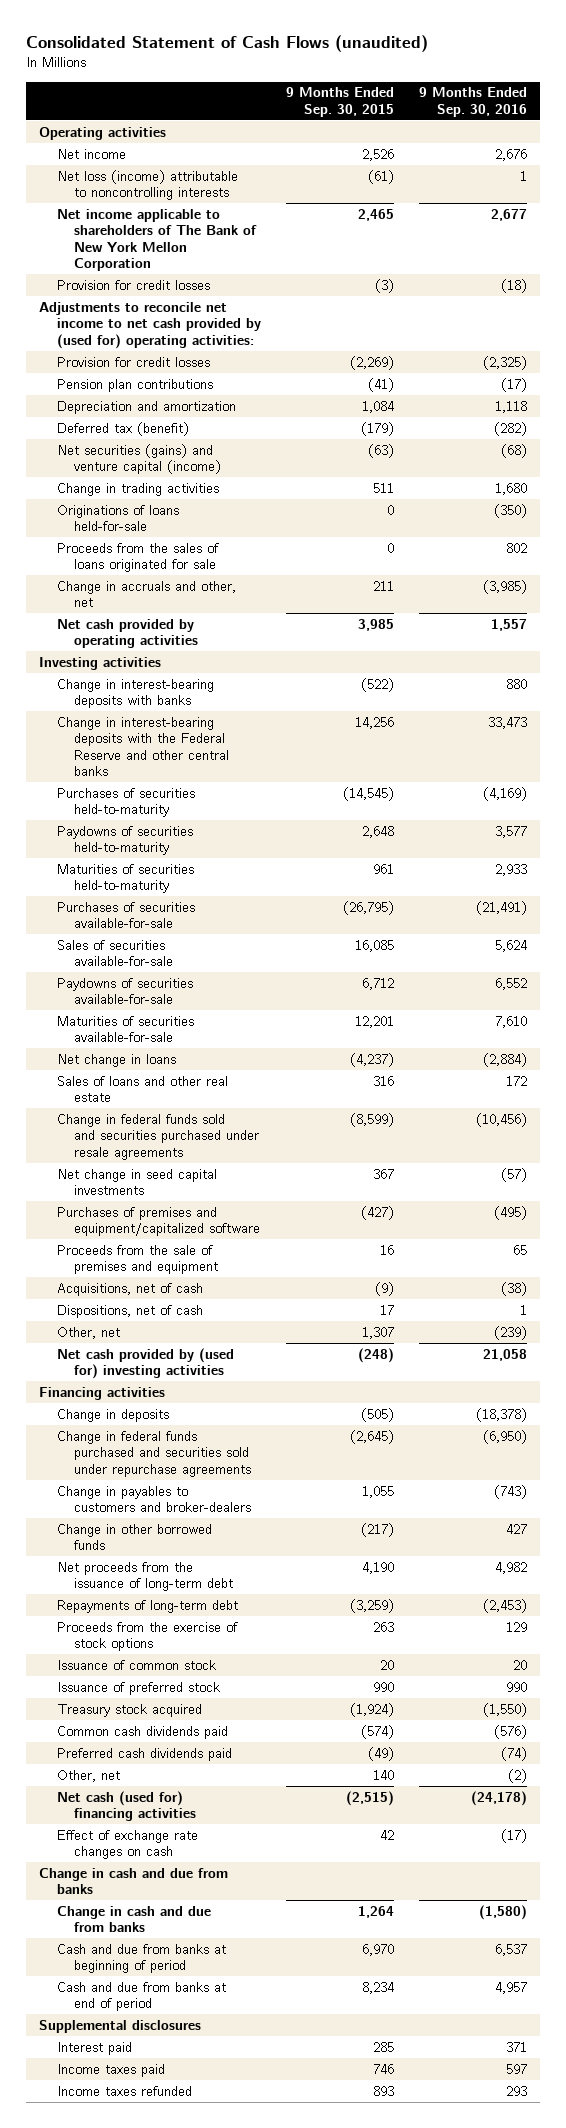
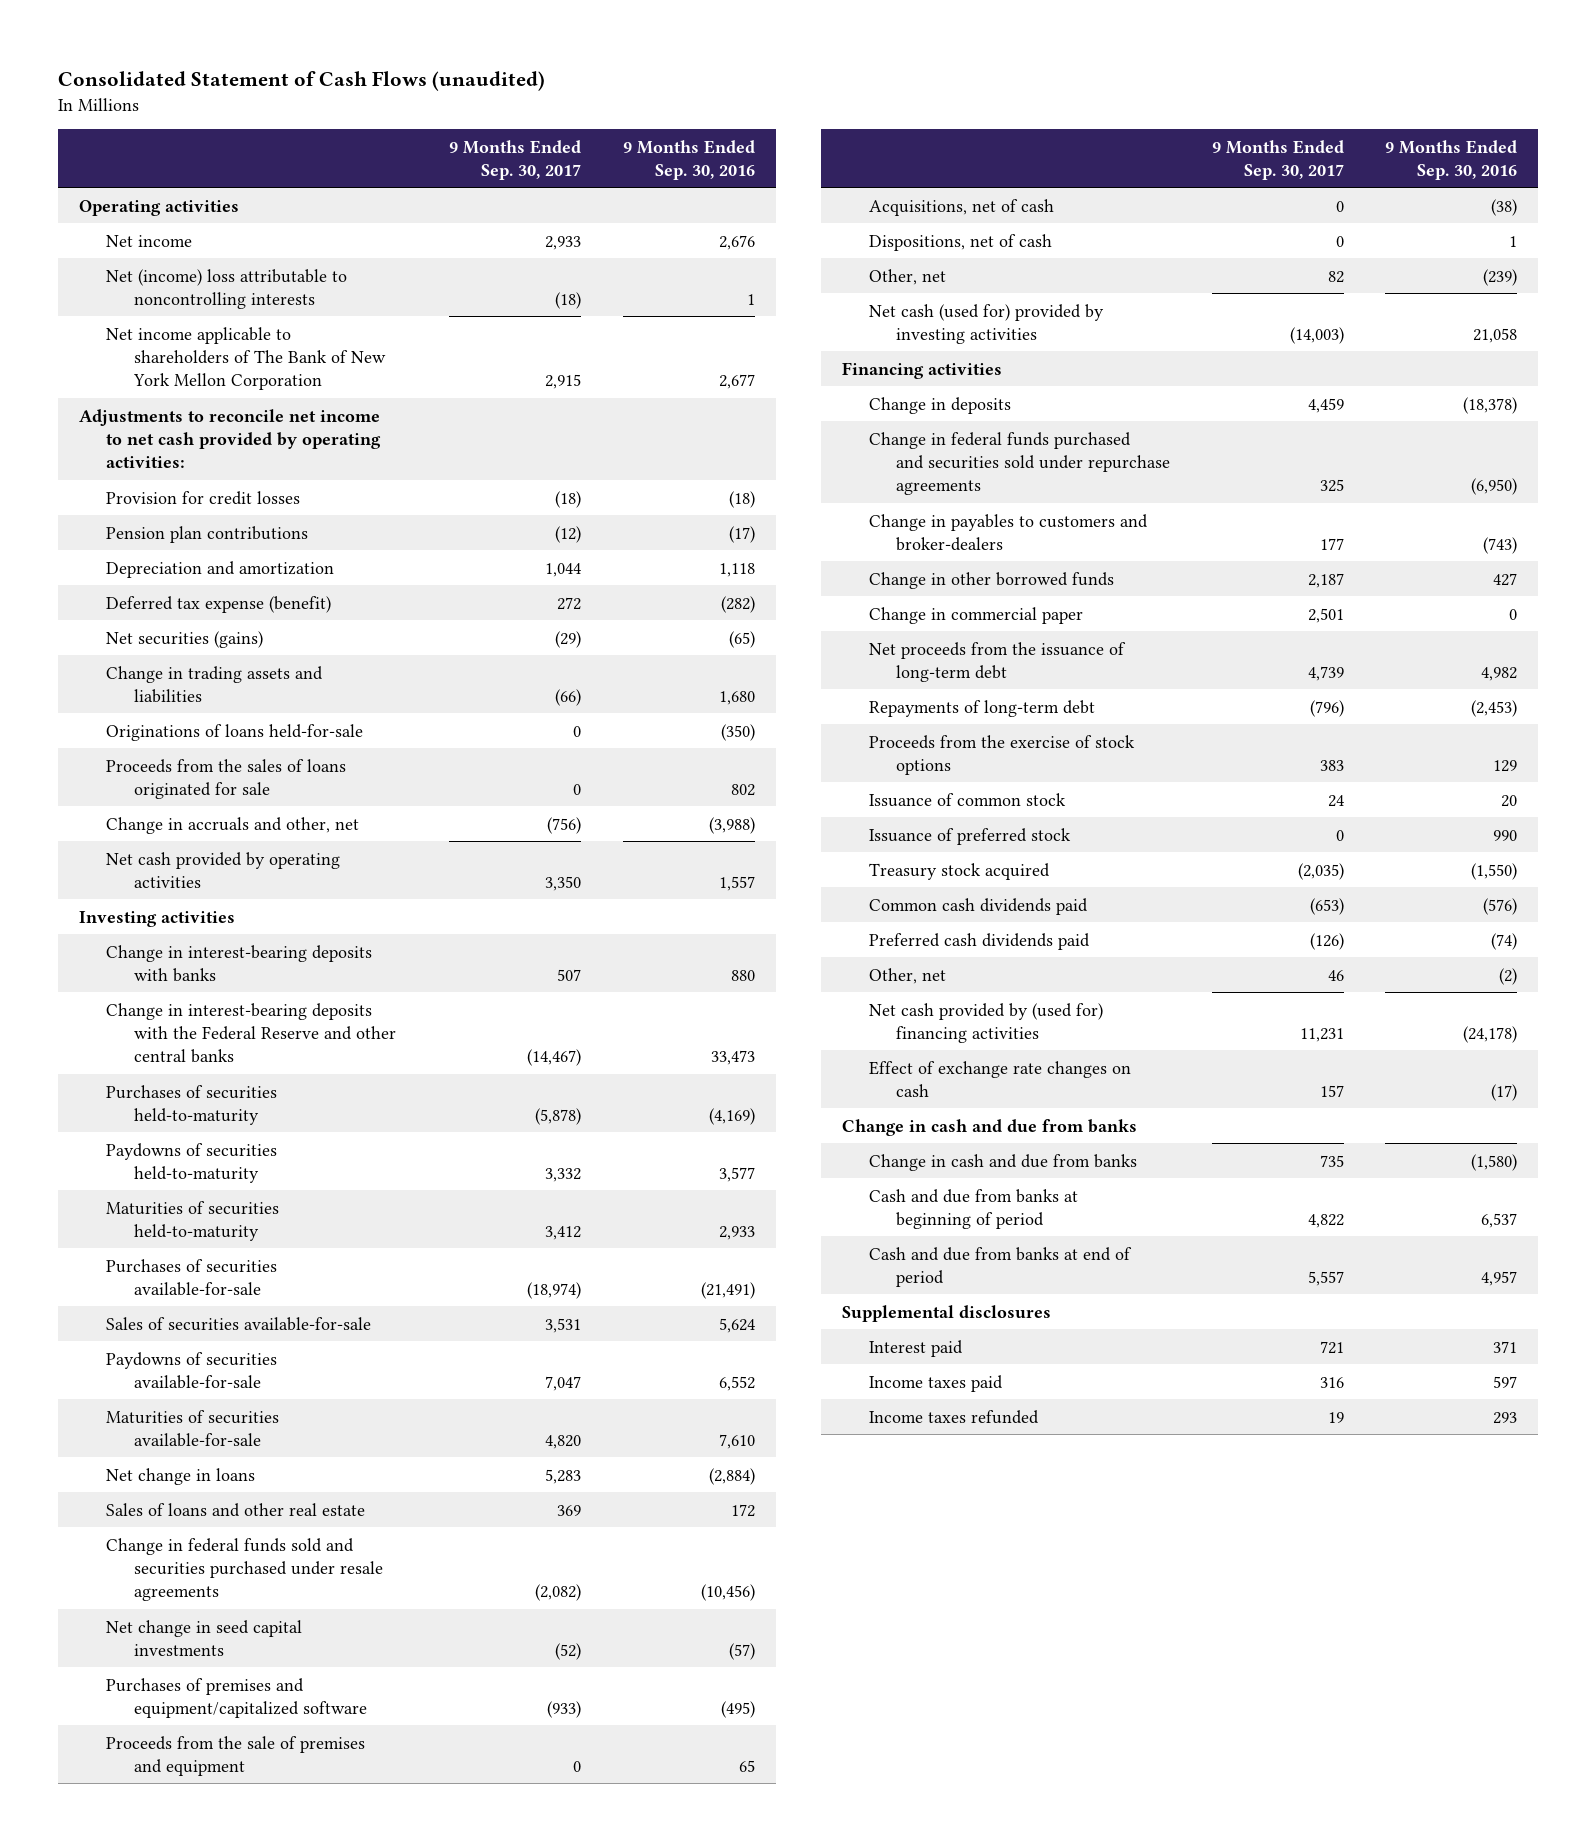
[285,87,394,118] 9 Months Ended Sep. 30, 2015 -> none
none -> [449,139,582,180] 9 Months Ended Sep. 30, 2017
[56,169,238,201] Net loss (income) attributable to noncontrolling interests -> [106,268,348,309] Net (income) loss attributable to noncontrolling interests
none -> [78,408,382,468] Adjustments to reconcile net income to net cash provided by operating activities:
[38,301,261,349] Adjustments to reconcile net income to net cash provided by (used for) operating activities: -> none
[56,356,210,367] Provision for credit losses -> none
[56,443,222,475] Net securities (gains) and venture capital (income) -> none
[56,421,189,436] Deferred tax (benefit) -> [106,595,332,613] Deferred tax expense (benefit)
none -> [106,630,264,648] Net securities (gains)
[56,482,219,496] Change in trading activities -> [106,665,324,703] Change in trading assets and liabilities
[483,579,528,594] (3,985) -> [708,816,755,834] (3,988)
[56,1347,234,1380] Net cash provided by (used for) investing activities -> [868,303,1104,344] Net cash (used for) provided by investing activities
none -> [868,606,1083,624] Change in commercial paper
[56,1790,197,1822] Net cash (used for) financing activities -> [868,1002,1103,1043] Net cash provided by (used for) financing activities

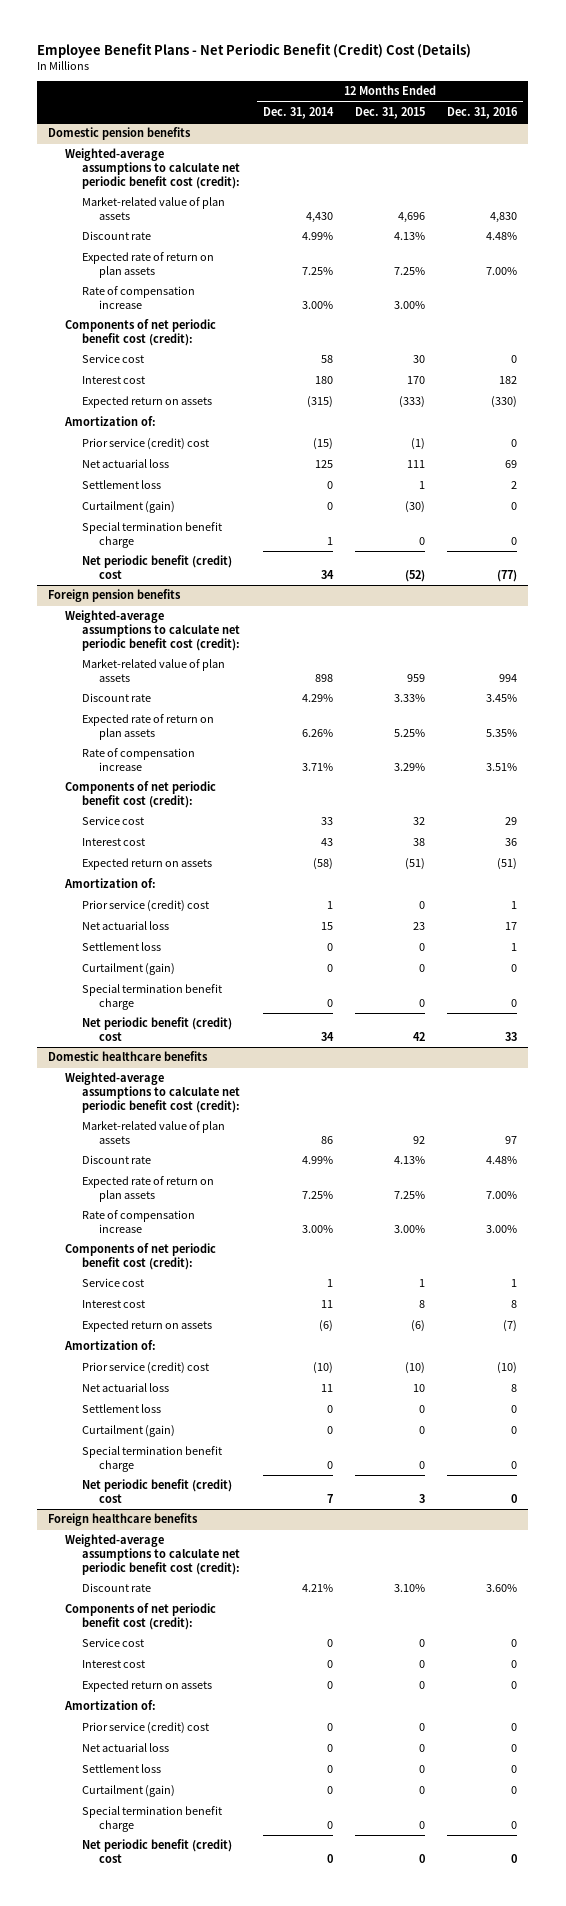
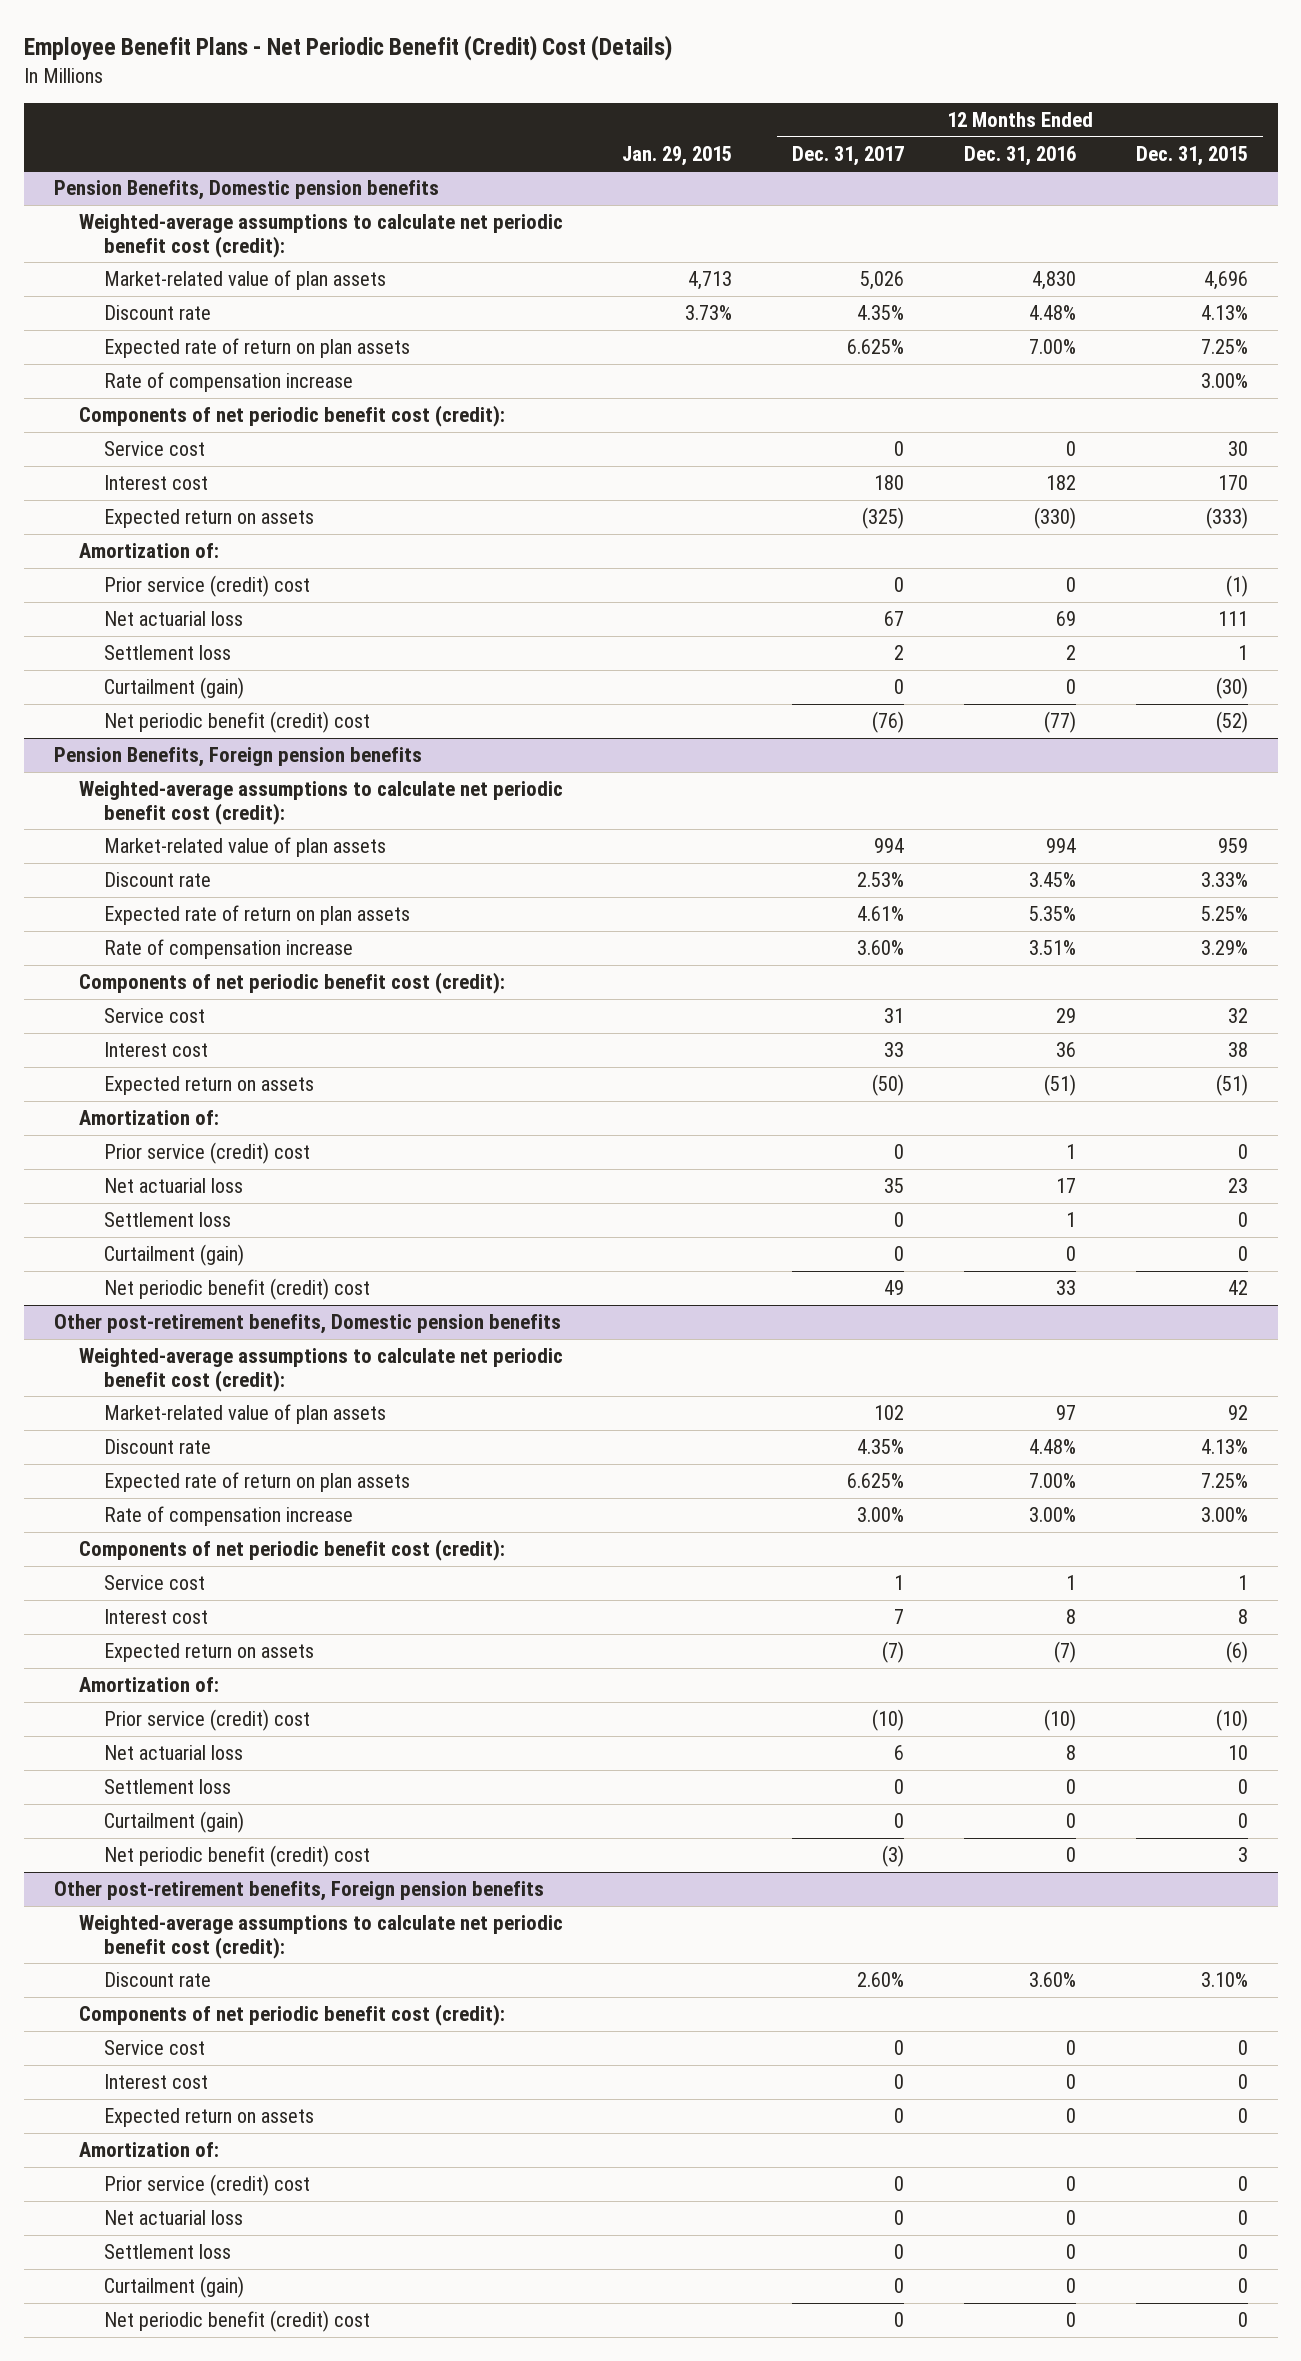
[262,107,334,120] Dec. 31, 2014 -> none
none -> [622,145,733,166] Jan. 29, 2015
none -> [792,145,905,166] Dec. 31, 2017
[48,127,192,141] Domestic pension benefits -> [53,180,439,201] Pension Benefits, Domestic pension benefits
[82,522,223,549] Special termination benefit charge -> none
[48,589,182,603] Foreign pension benefits -> [53,747,422,768] Pension Benefits, Foreign pension benefits
[82,984,223,1011] Special termination benefit charge -> none
[48,1051,209,1062] Domestic healthcare benefits -> none
none -> [53,1314,561,1335] Other post-retirement benefits, Domestic pension benefits
[82,1446,223,1473] Special termination benefit charge -> none
[48,1513,199,1527] Foreign healthcare benefits -> none
none -> [53,1881,544,1902] Other post-retirement benefits, Foreign pension benefits
[82,1806,223,1833] Special termination benefit charge -> none

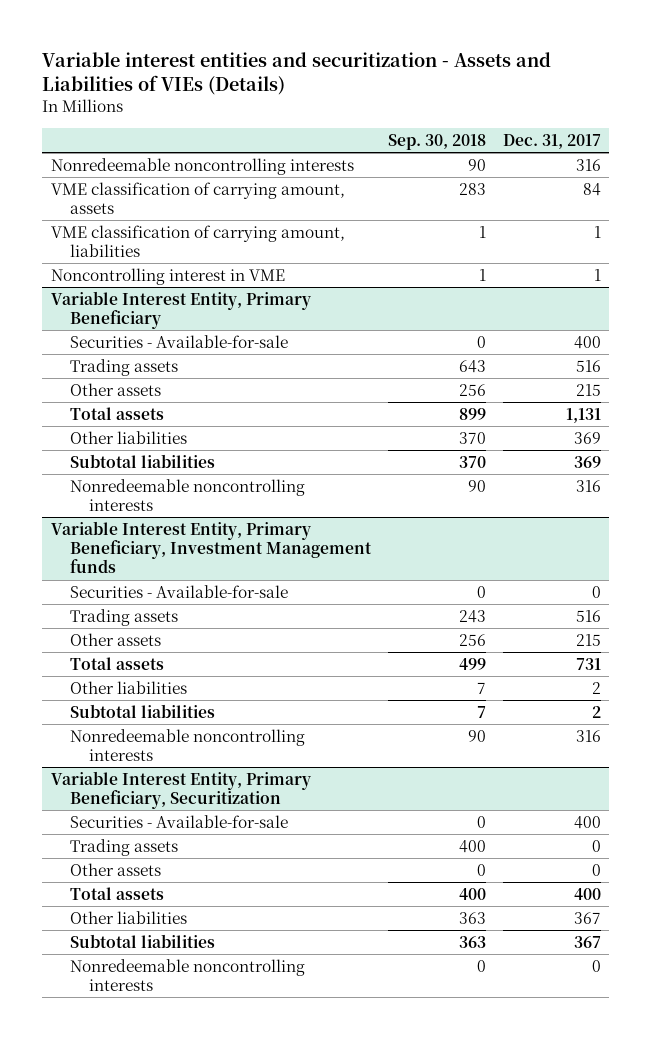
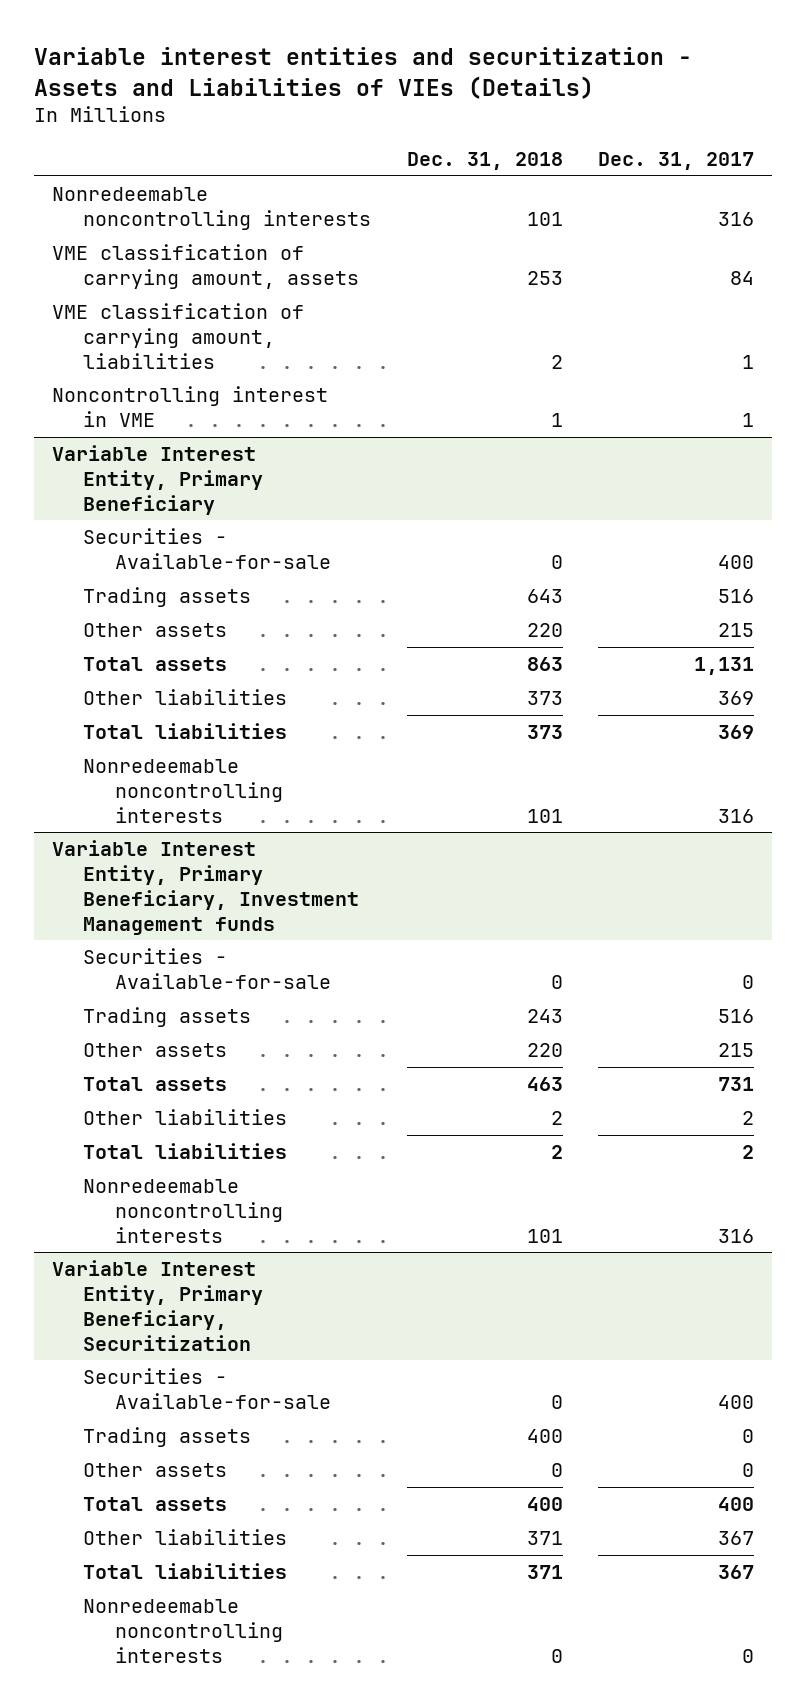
[387,133,486,150] Sep. 30, 2018 -> none
none -> [406,152,563,171] Dec. 31, 2018
[69,453,215,468] Subtotal liabilities -> [83,723,288,740] Total liabilities
[69,703,215,718] Subtotal liabilities -> [83,1143,288,1160] Total liabilities
[69,933,215,948] Subtotal liabilities -> [83,1563,288,1580] Total liabilities

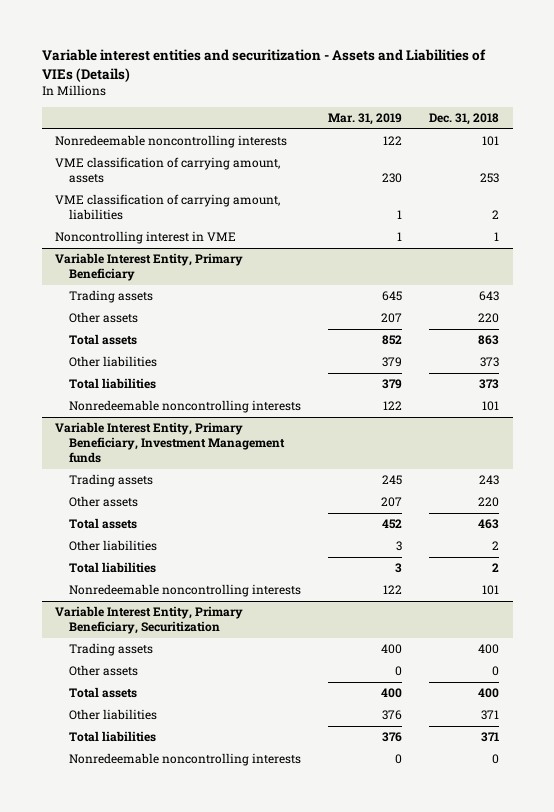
[598,152,755,171] Dec. 31, 2017 -> none
none -> [328,112,403,125] Mar. 31, 2019
[83,528,331,569] Securities - Available-for-sale -> none
[83,948,331,989] Securities - Available-for-sale -> none
[83,1368,331,1409] Securities - Available-for-sale -> none

